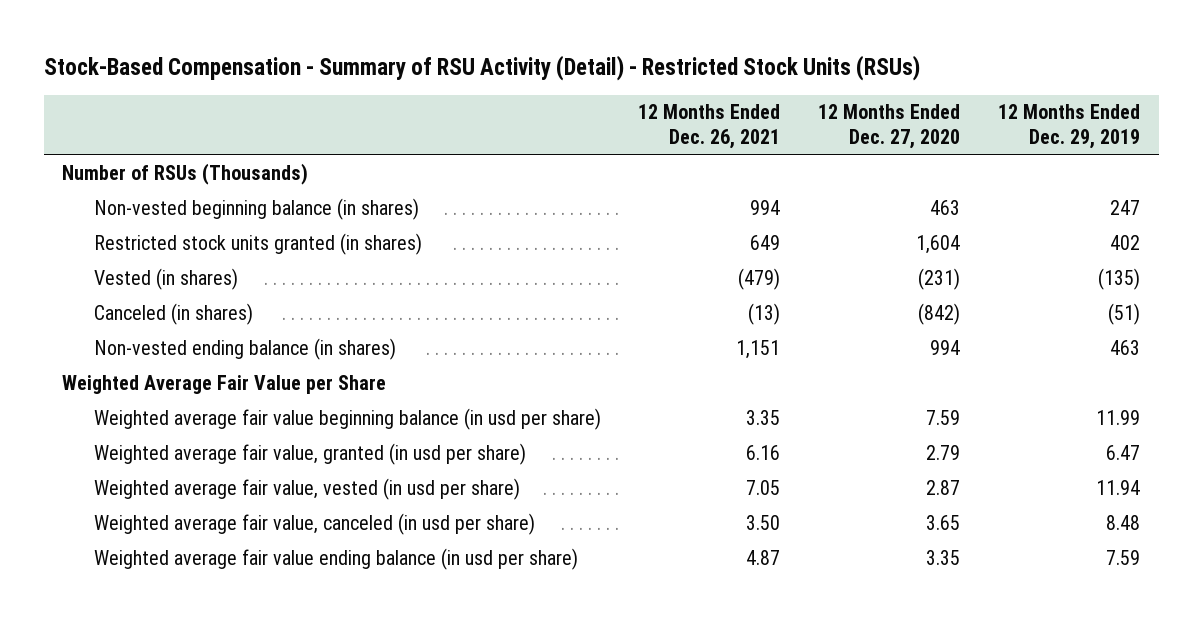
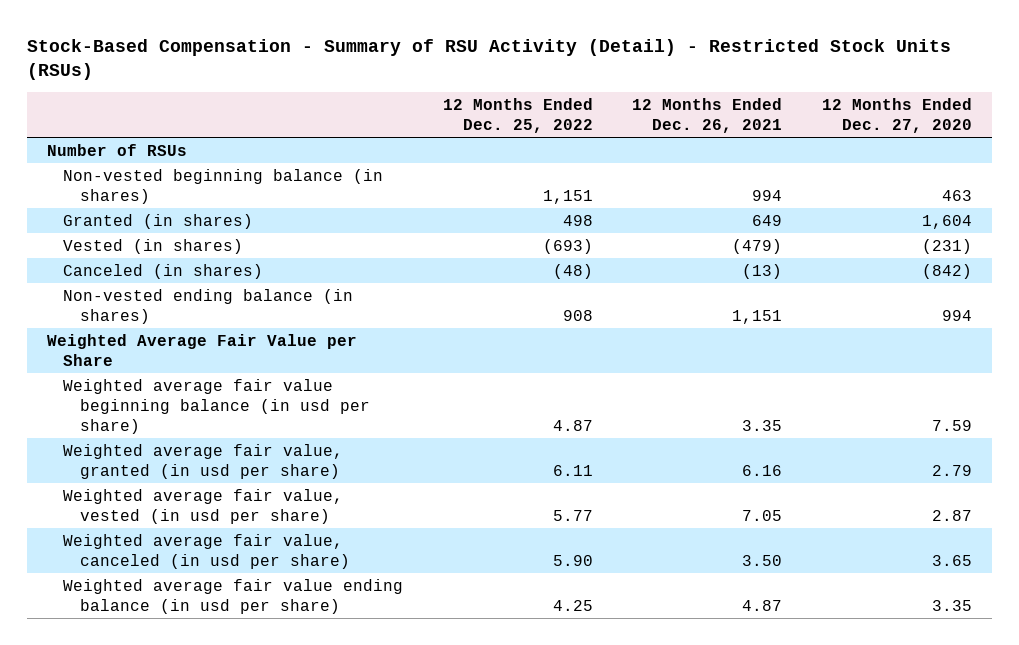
[997,104,1140,150] 12 Months Ended Dec. 29, 2019 -> none
none -> [442,97,593,133] 12 Months Ended Dec. 25, 2022
[62,163,309,186] Number of RSUs (Thousands) -> [46,143,187,156] Number of RSUs
[93,233,422,256] Restricted stock units granted (in shares) -> [63,213,254,229] Granted (in shares)

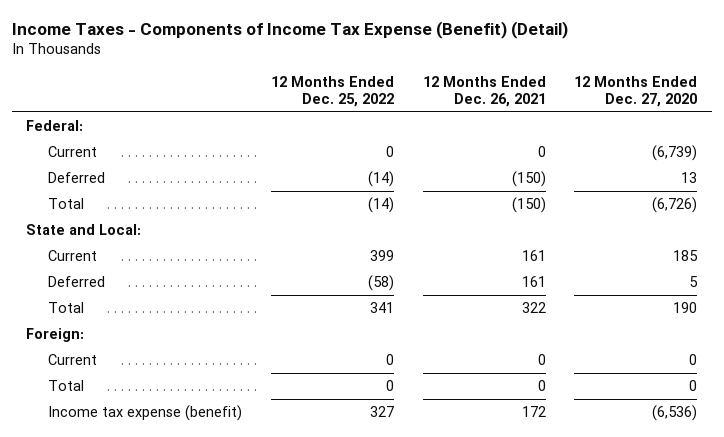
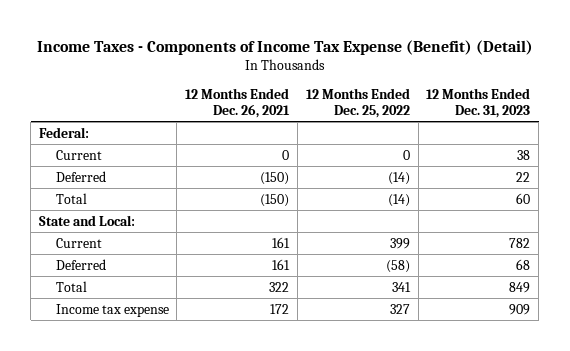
[574,76,698,107] 12 Months Ended Dec. 27, 2020 -> none
none -> [426,87,531,118] 12 Months Ended Dec. 31, 2023
[26,328,85,343] Foreign: -> none
[48,354,98,366] Current -> none
[48,380,85,392] Total -> none
[48,405,243,422] Income tax expense (benefit) -> [55,303,169,317] Income tax expense

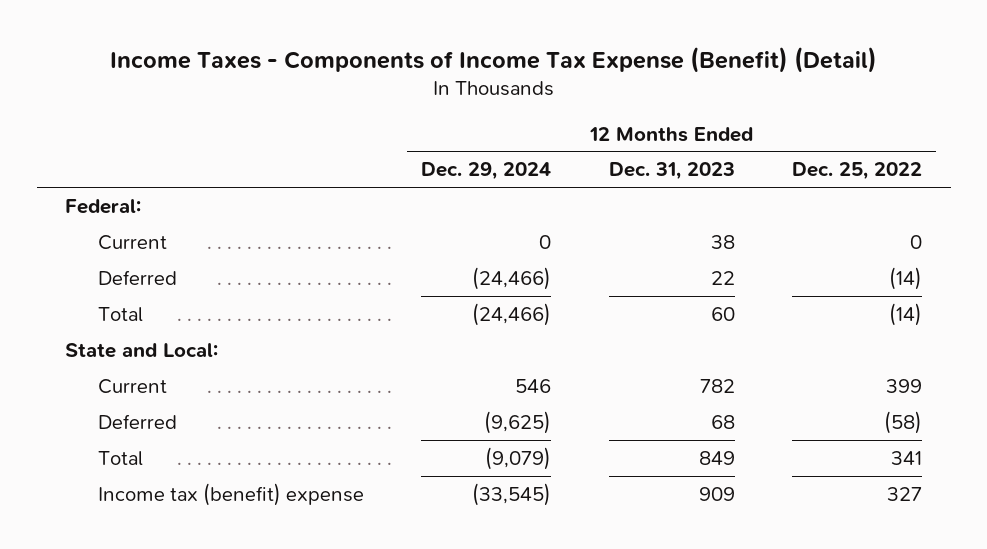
[185,87,291,118] 12 Months Ended Dec. 26, 2021 -> none
none -> [421,162,552,181] Dec. 29, 2024
[55,303,169,317] Income tax expense -> [97,482,364,506] Income tax (benefit) expense

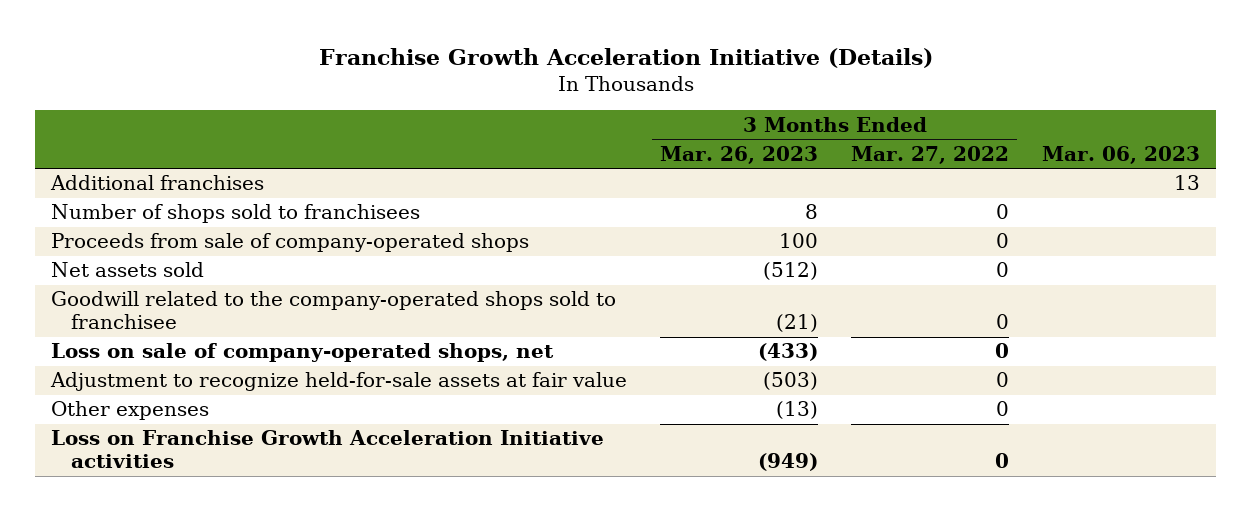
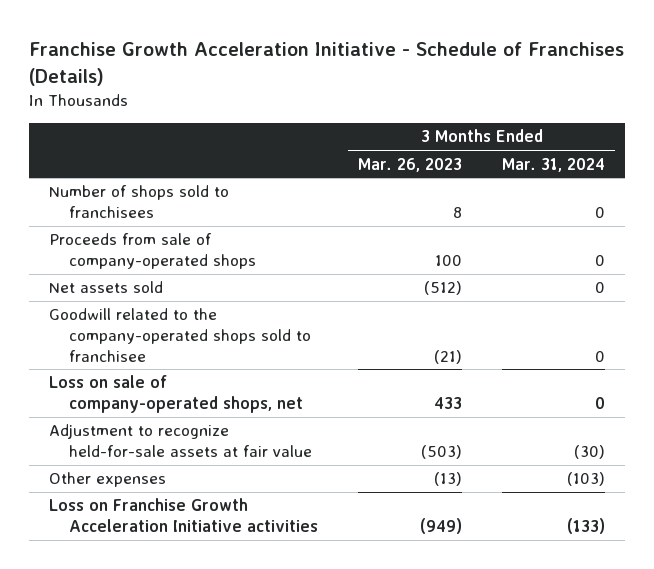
[318,48,933,69] Franchise Growth Acceleration Initiative (Details) -> [29,41,625,86] Franchise Growth Acceleration Initiative - Schedule of Franchises (Details)
[850,145,1009,164] Mar. 27, 2022 -> none
[1041,145,1200,164] Mar. 06, 2023 -> none
none -> [502,157,606,172] Mar. 31, 2024
[50,175,265,191] Additional franchises -> none
[758,343,819,362] (433) -> [434,397,463,410] 433

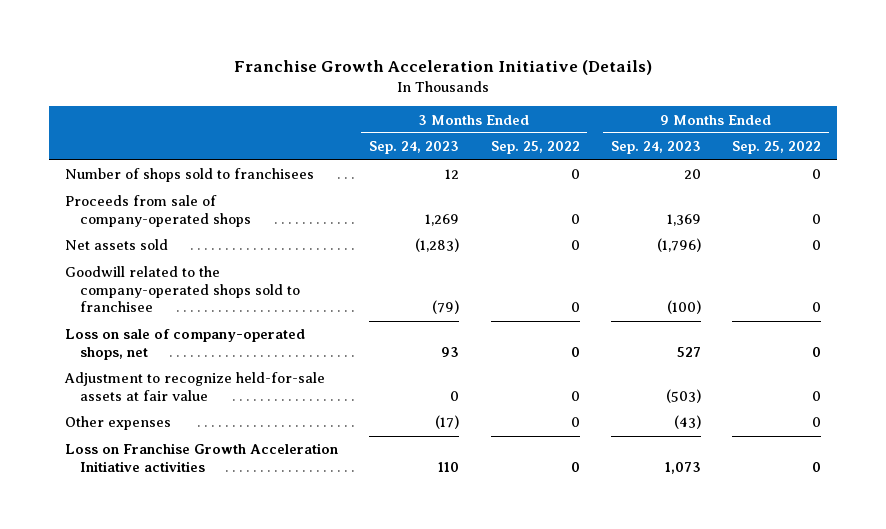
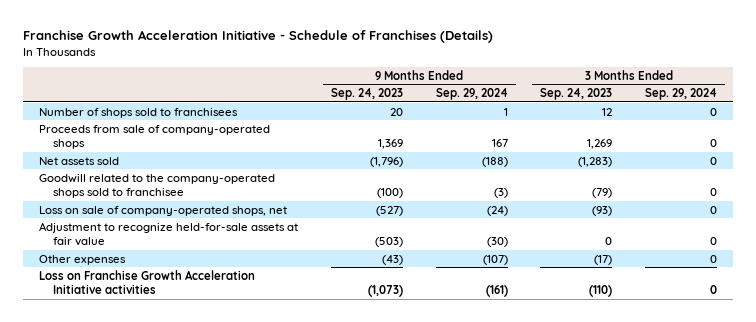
[234,59,653,75] Franchise Growth Acceleration Initiative (Details) -> [22,30,493,44] Franchise Growth Acceleration Initiative - Schedule of Franchises (Details)
[490,141,580,155] Sep. 25, 2022 -> none
[732,141,822,155] Sep. 25, 2022 -> none
none -> [435,88,508,101] Sep. 29, 2024
none -> [645,88,718,101] Sep. 29, 2024
[441,346,460,357] 93 -> [592,205,613,216] (93)
[676,346,701,357] 527 -> [375,205,403,216] (527)
[438,461,460,472] 110 -> [589,285,613,298] (110)
[664,461,701,474] 1,073 -> [367,285,403,298] (1,073)

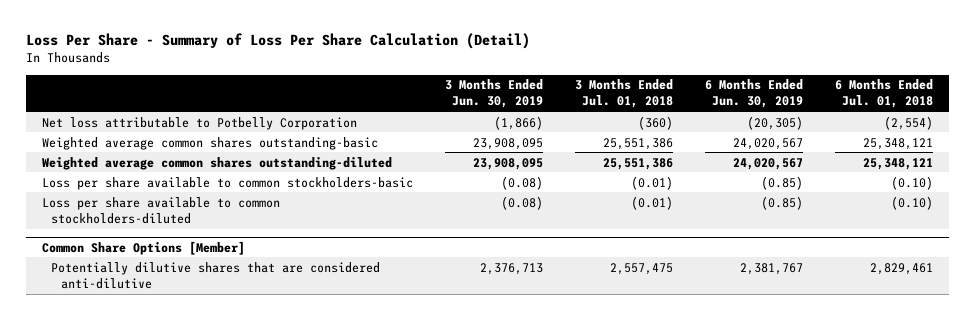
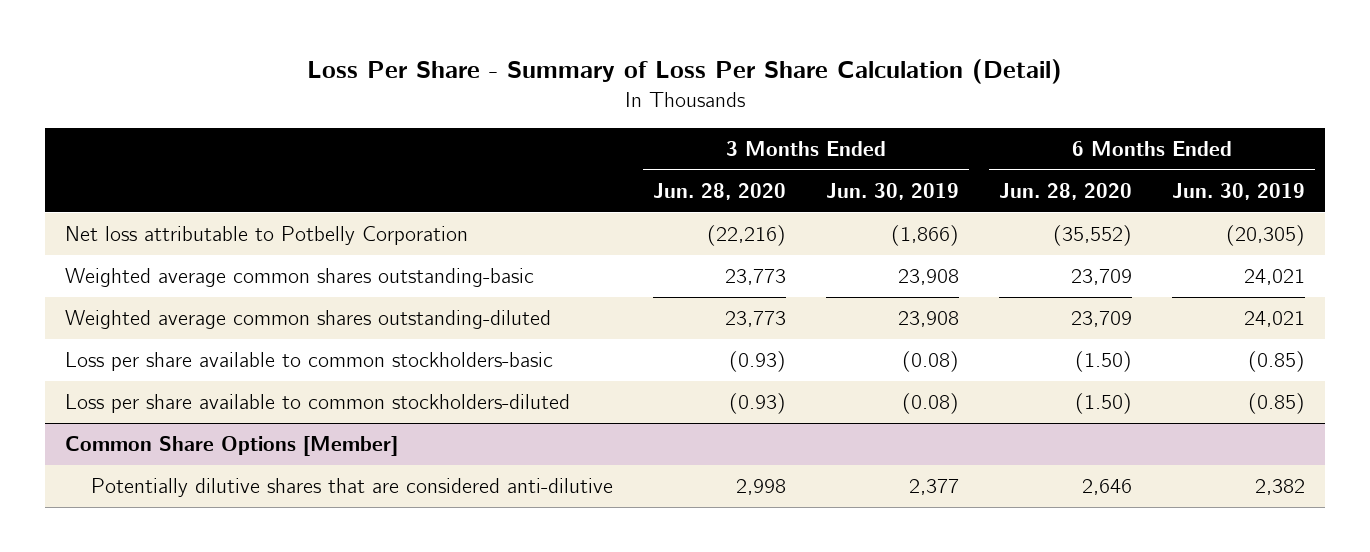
[574,79,673,109] 3 Months Ended Jul. 01, 2018 -> none
[834,79,933,109] 6 Months Ended Jul. 01, 2018 -> none
none -> [653,183,787,201] Jun. 28, 2020
none -> [999,183,1133,201] Jun. 28, 2020
[472,137,543,150] 23,908,095 -> [898,269,960,286] 23,908
[732,137,803,150] 24,020,567 -> [1244,269,1306,286] 24,021
[472,157,543,170] 23,908,095 -> [898,311,960,328] 23,908
[732,157,803,170] 24,020,567 -> [1244,311,1306,328] 24,021
[479,262,543,275] 2,376,713 -> [909,479,960,496] 2,377
[739,262,803,275] 2,381,767 -> [1255,479,1306,496] 2,382

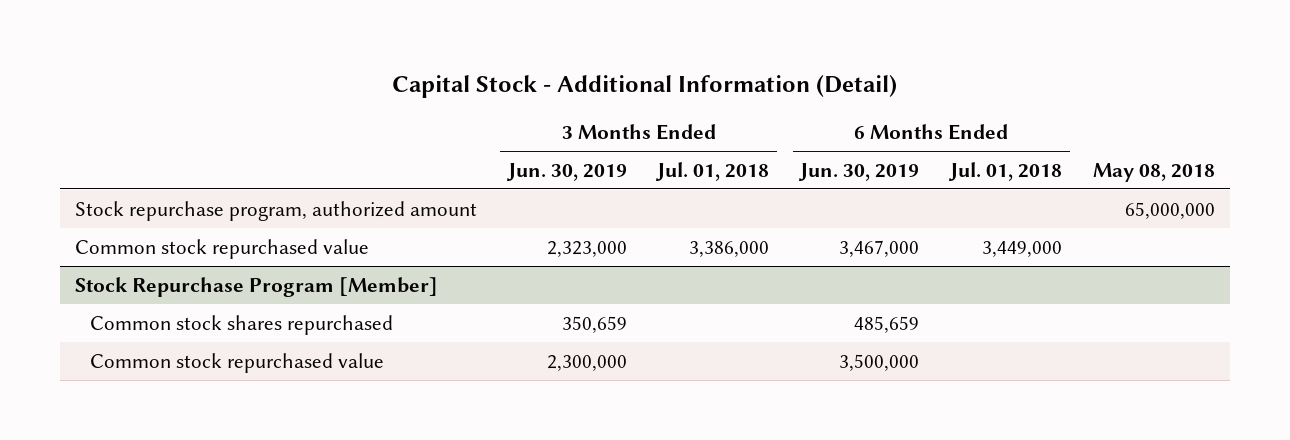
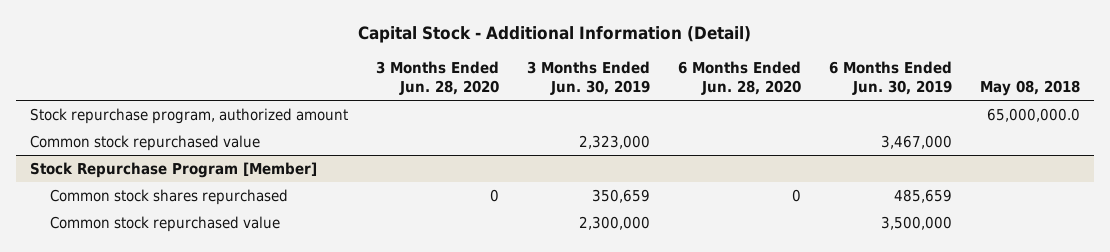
[655,161,770,181] Jul. 01, 2018 -> none
[947,161,1062,181] Jul. 01, 2018 -> none
none -> [376,61,500,96] 3 Months Ended Jun. 28, 2020
none -> [677,61,801,96] 6 Months Ended Jun. 28, 2020
[1124,201,1215,219] 65,000,000 -> [986,108,1080,123] 65,000,000.0

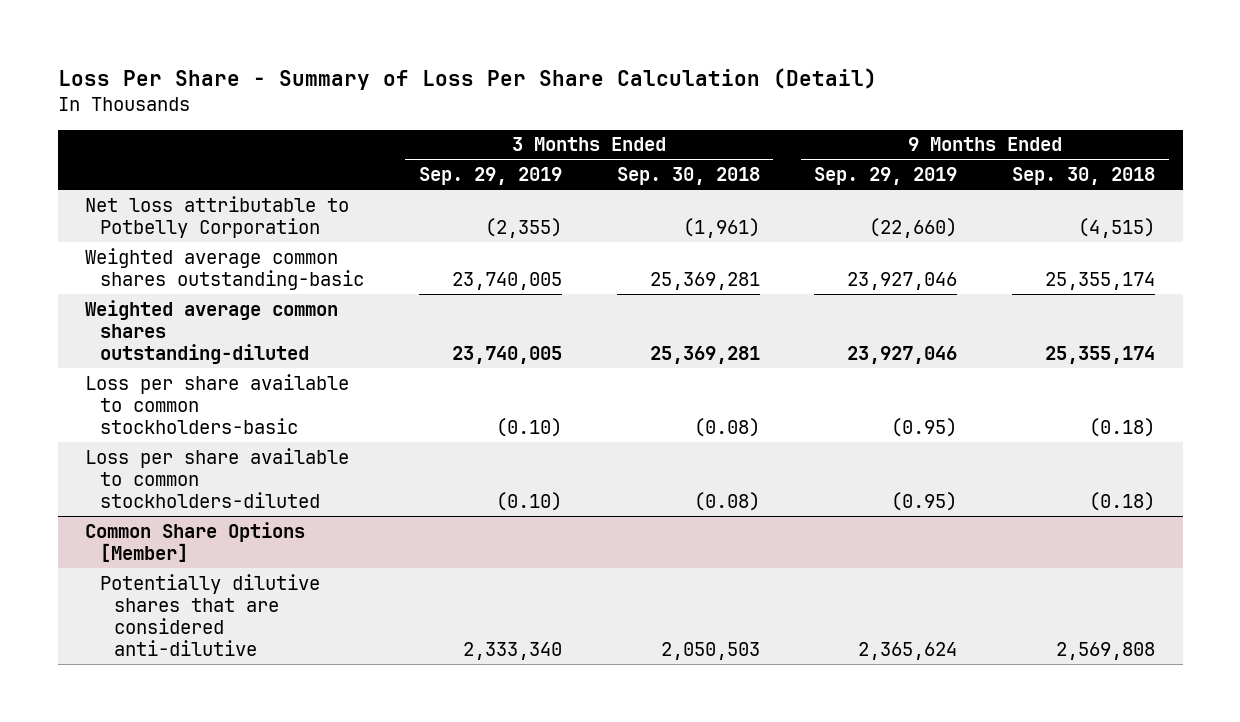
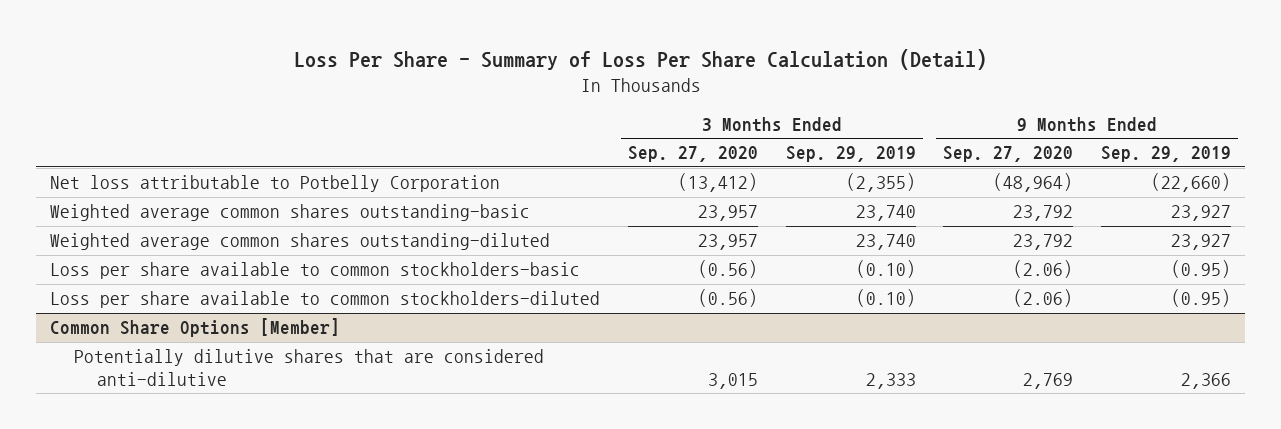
[616,167,760,186] Sep. 30, 2018 -> none
[1012,167,1156,186] Sep. 30, 2018 -> none
none -> [627,146,758,163] Sep. 27, 2020
none -> [943,146,1074,163] Sep. 27, 2020
[451,271,562,290] 23,740,005 -> [855,205,916,222] 23,740
[847,271,958,290] 23,927,046 -> [1171,205,1232,222] 23,927
[451,345,562,364] 23,740,005 -> [855,234,916,251] 23,740
[847,345,958,364] 23,927,046 -> [1171,234,1232,251] 23,927
[462,642,562,661] 2,333,340 -> [865,372,916,389] 2,333
[858,642,958,661] 2,365,624 -> [1181,372,1232,389] 2,366

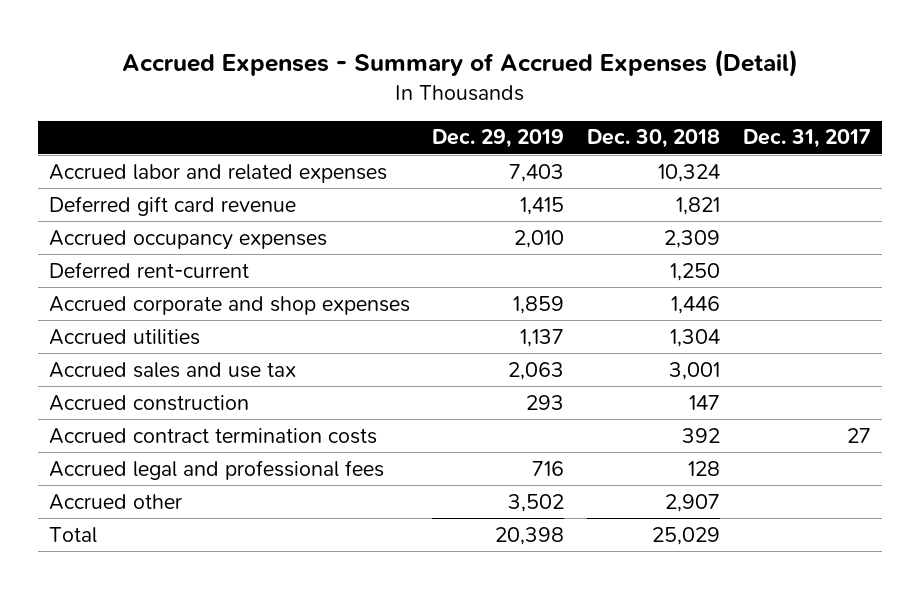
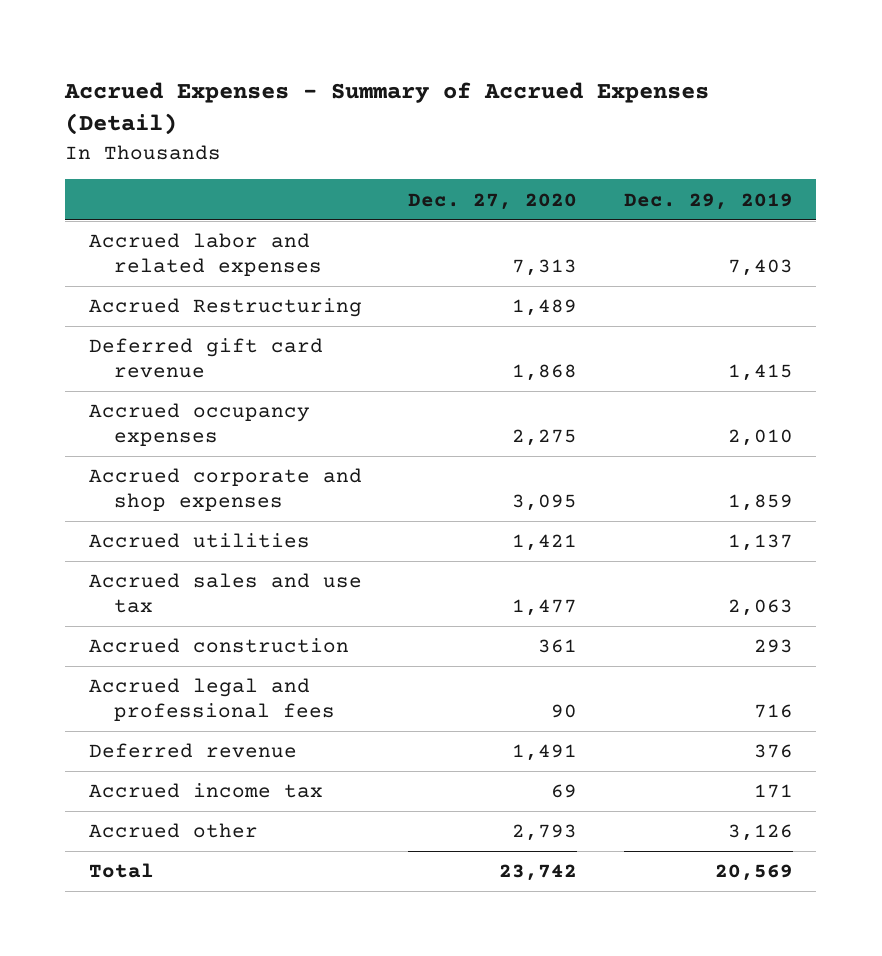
[587,129,721,149] Dec. 30, 2018 -> none
[742,129,871,149] Dec. 31, 2017 -> none
none -> [408,192,578,210] Dec. 27, 2020
none -> [88,298,362,318] Accrued Restructuring
[48,261,249,278] Deferred rent-current -> none
[48,427,377,444] Accrued contract termination costs -> none
none -> [88,743,297,759] Deferred revenue
none -> [88,783,323,799] Accrued income tax
[508,493,565,512] 3,502 -> [728,824,794,842] 3,126
[495,526,565,545] 20,398 -> [715,864,794,882] 20,569

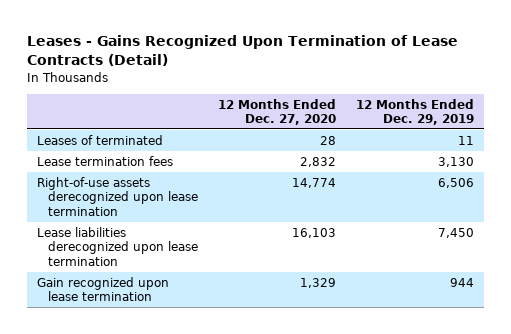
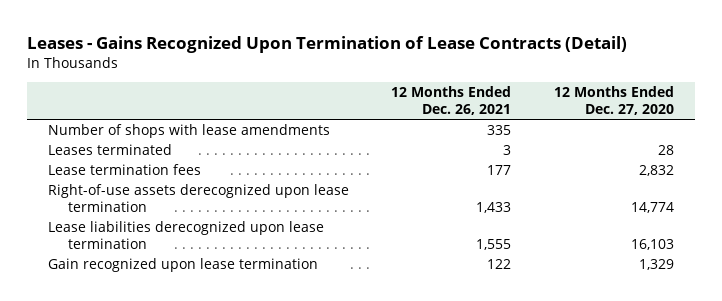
[355,98,474,125] 12 Months Ended Dec. 29, 2019 -> none
none -> [391,86,512,116] 12 Months Ended Dec. 26, 2021
none -> [48,124,331,139] Number of shops with lease amendments
[37,134,164,145] Leases of terminated -> [48,144,173,156] Leases terminated

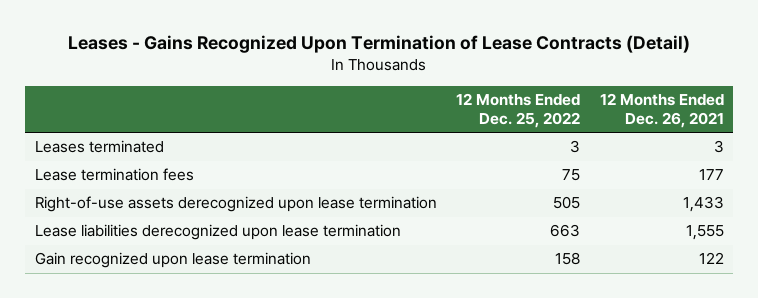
[553,86,674,116] 12 Months Ended Dec. 27, 2020 -> none
none -> [456,92,581,128] 12 Months Ended Dec. 25, 2022
[48,124,331,139] Number of shops with lease amendments -> none

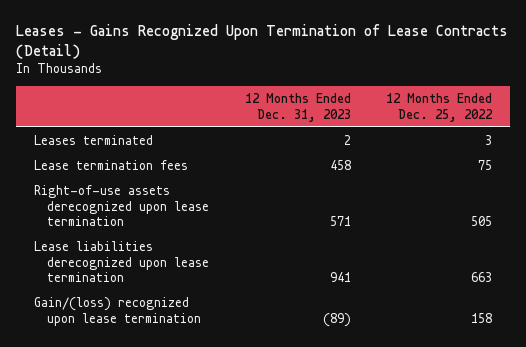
[599,92,724,128] 12 Months Ended Dec. 26, 2021 -> none
none -> [244,93,351,122] 12 Months Ended Dec. 31, 2023
[34,252,311,269] Gain recognized upon lease termination -> [34,296,202,326] Gain/(loss) recognized upon lease termination

